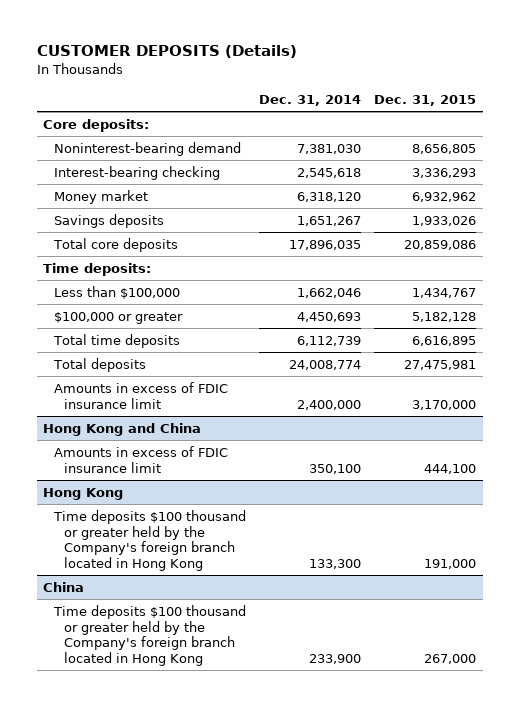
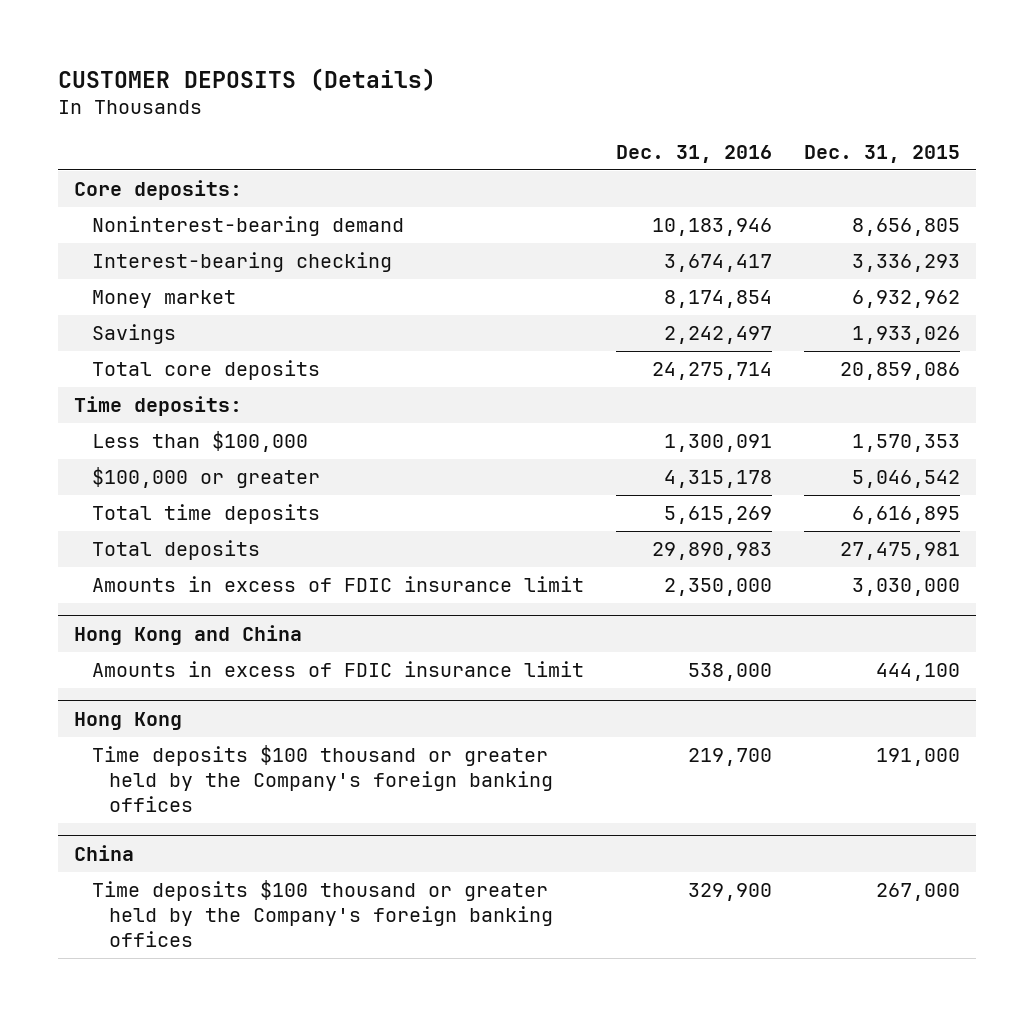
[258,94,361,106] Dec. 31, 2014 -> none
none -> [615,145,772,164] Dec. 31, 2016
[53,213,164,228] Savings deposits -> [91,324,176,345] Savings
[412,287,477,298] 1,434,767 -> [852,434,961,453] 1,570,353
[412,311,477,322] 5,182,128 -> [852,470,961,489] 5,046,542
[412,399,477,410] 3,170,000 -> [852,578,961,597] 3,030,000
[52,509,246,571] Time deposits $100 thousand or greater held by the Company's foreign branch located in Hong Kong -> [91,745,554,813] Time deposits $100 thousand or greater held by the Company's foreign banking offices
[52,604,246,666] Time deposits $100 thousand or greater held by the Company's foreign branch located in Hong Kong -> [91,880,554,948] Time deposits $100 thousand or greater held by the Company's foreign banking offices

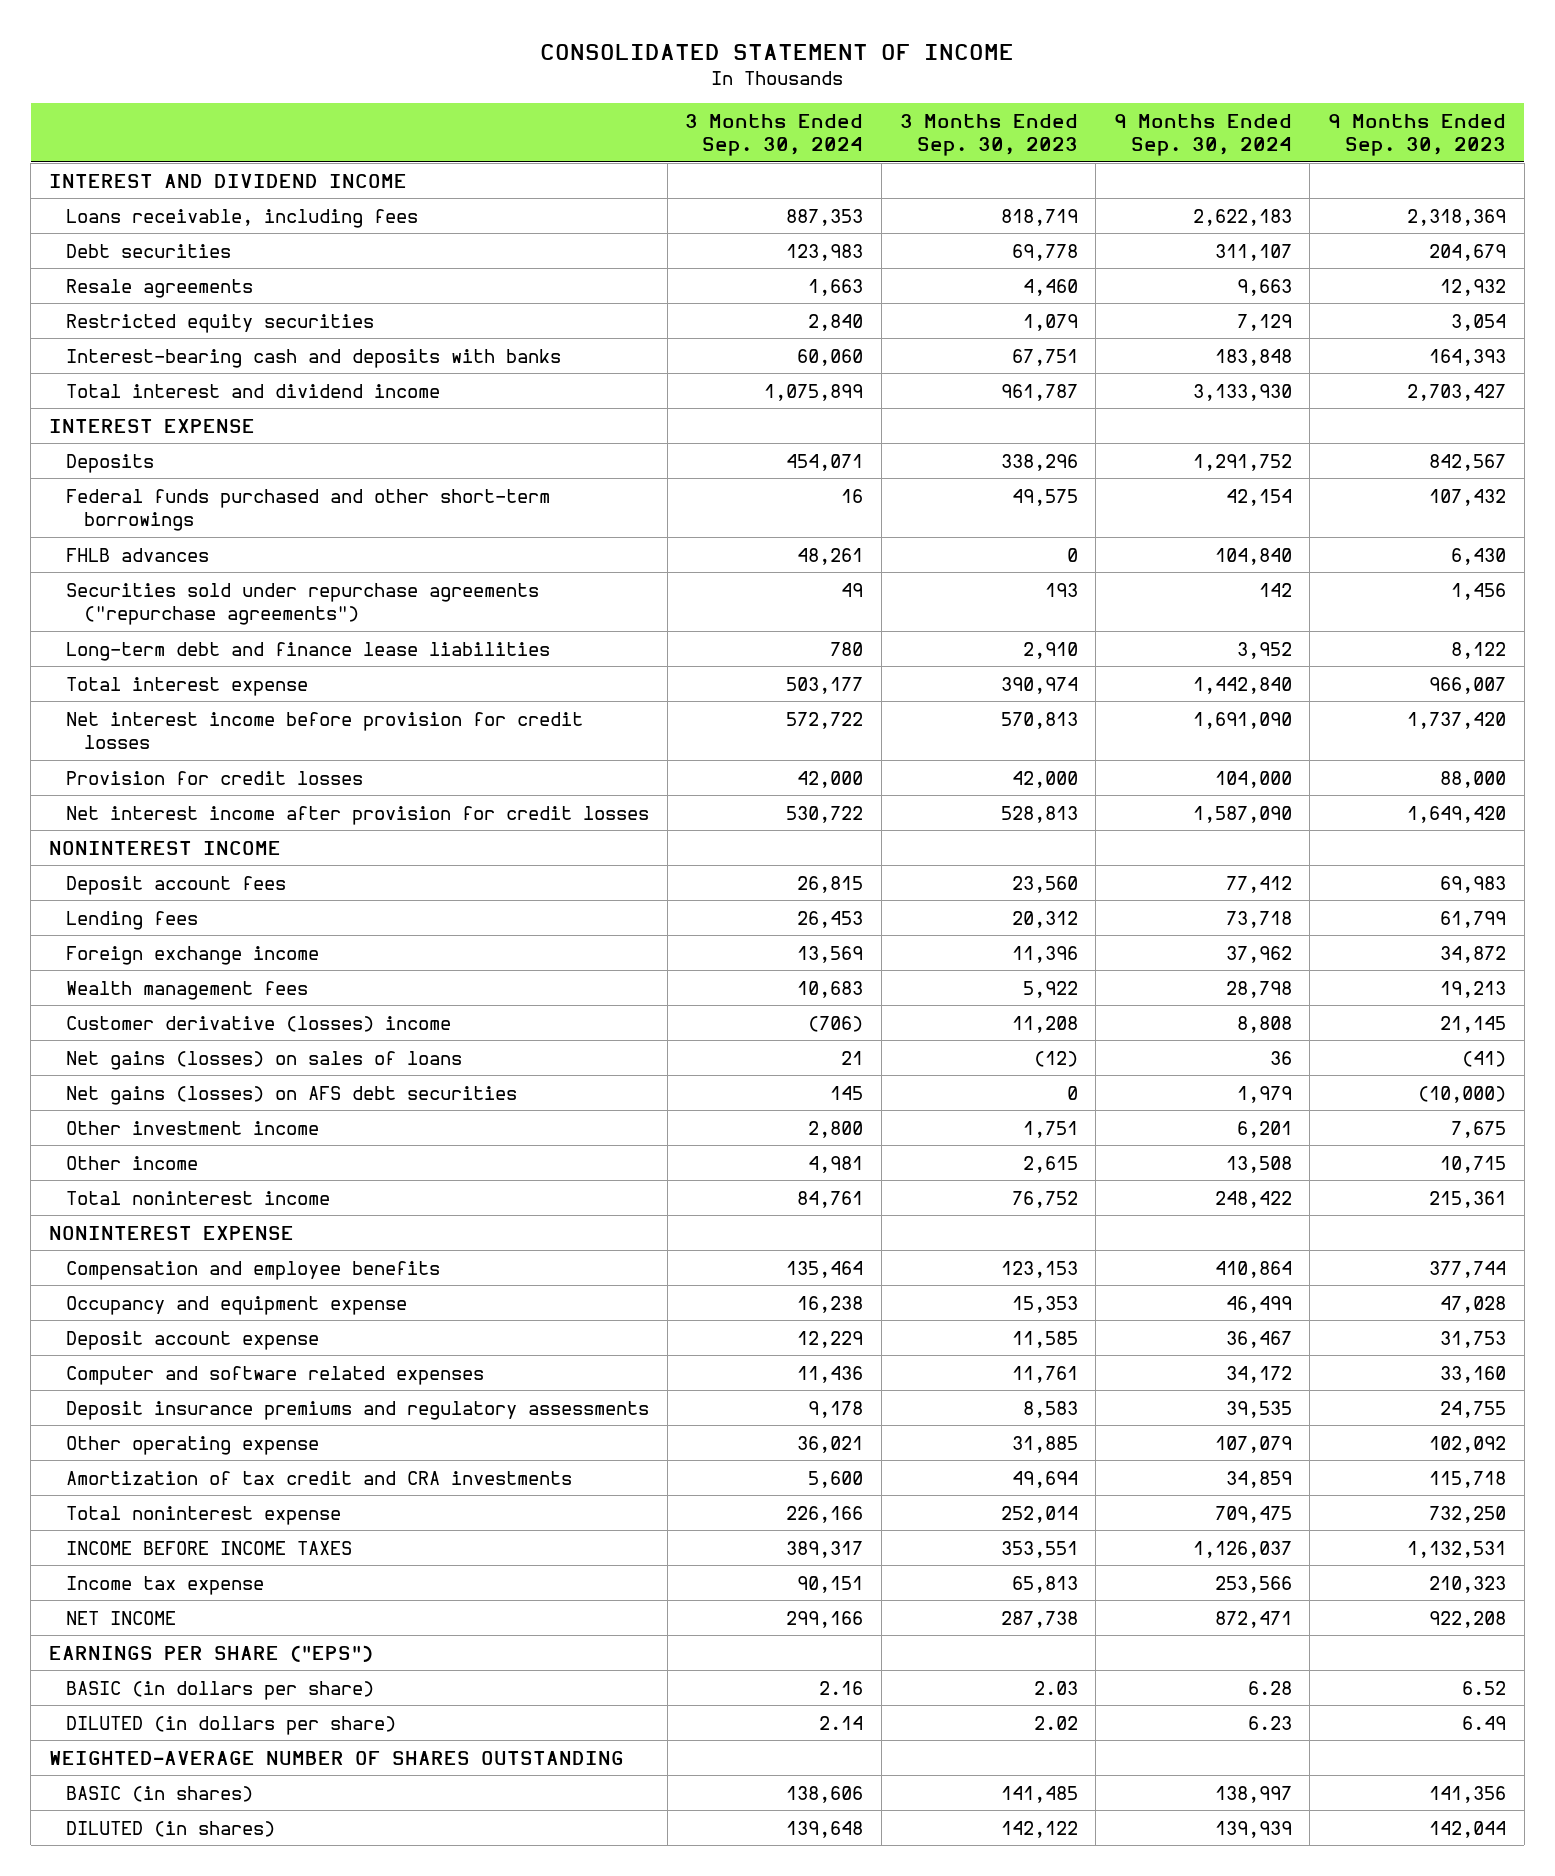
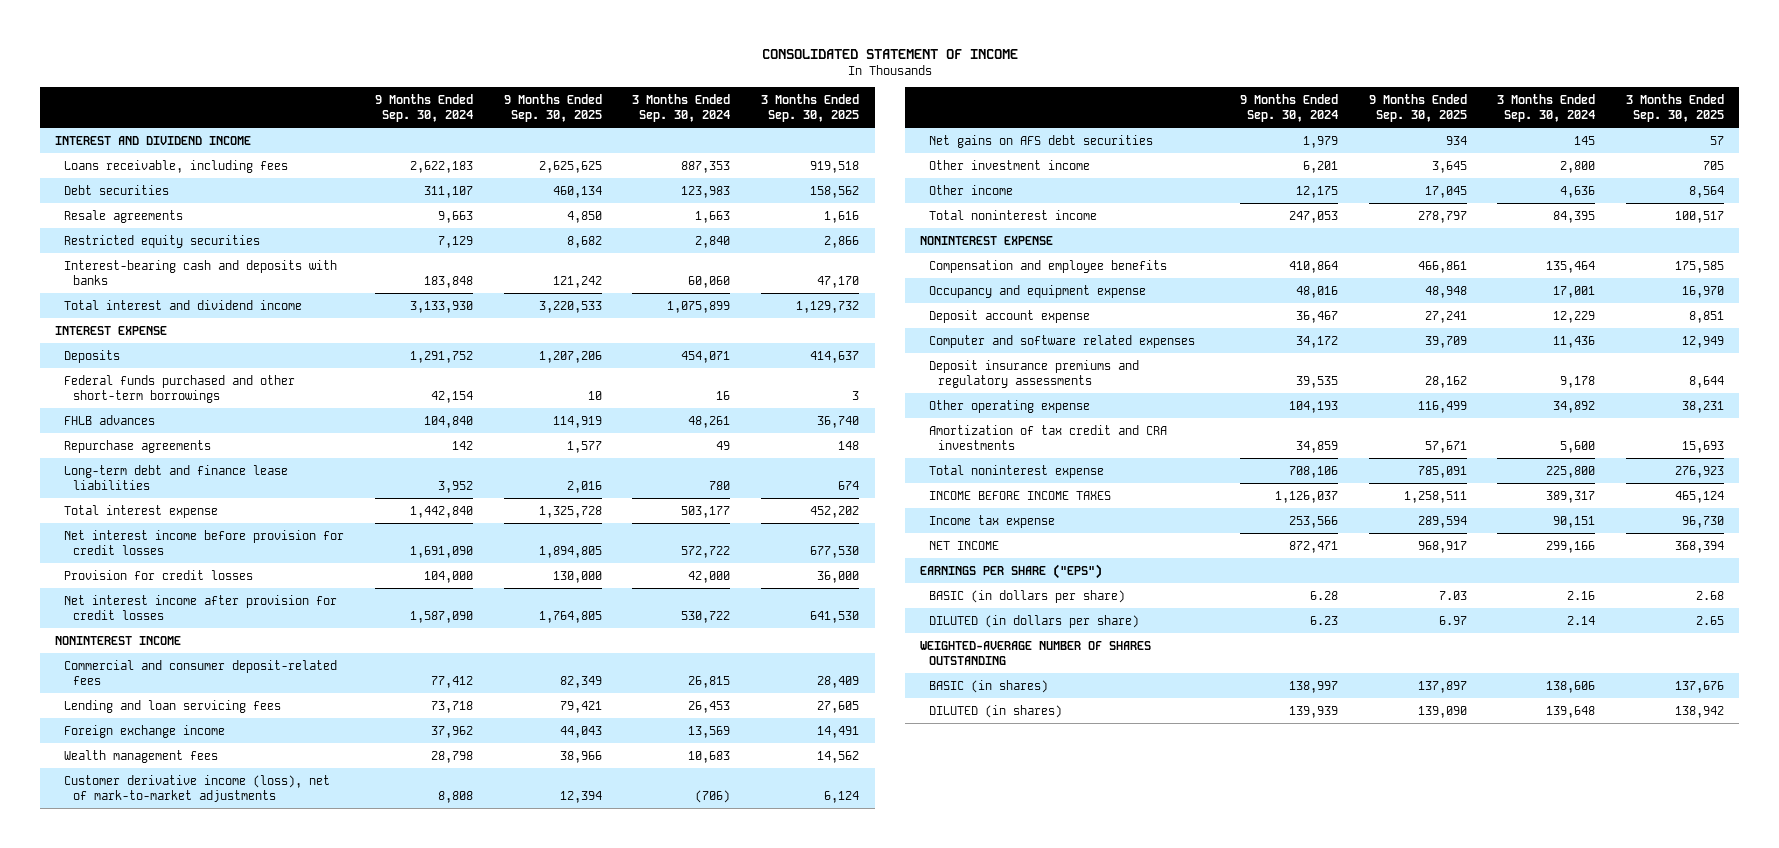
[899,113,1078,157] 3 Months Ended Sep. 30, 2023 -> none
[1327,113,1506,157] 9 Months Ended Sep. 30, 2023 -> none
none -> [503,93,602,123] 9 Months Ended Sep. 30, 2025
none -> [761,93,860,123] 3 Months Ended Sep. 30, 2025
[66,582,540,626] Securities sold under repurchase agreements ("repurchase agreements") -> [64,439,212,453] Repurchase agreements
[66,875,287,895] Deposit account fees -> [64,659,338,686] Commercial and consumer deposit-related fees
[66,910,199,930] Lending fees -> [64,699,282,713] Lending and loan servicing fees
[66,1050,463,1070] Net gains (losses) on sales of loans -> none
[66,1015,452,1032] Customer derivative (losses) income -> [64,774,331,803] Customer derivative income (loss), net of mark-to-market adjustments
[66,1085,518,1105] Net gains (losses) on AFS debt securities -> [929,134,1154,148] Net gains on AFS debt securities
[808,1155,864,1173] 4,981 -> [1560,185,1596,198] 4,636
[1225,1155,1292,1173] 13,508 -> [1295,185,1338,198] 12,175
[797,1190,864,1208] 84,761 -> [1553,210,1596,223] 84,395
[1214,1190,1292,1208] 248,422 -> [1288,210,1338,223] 247,053
[797,1295,864,1313] 16,238 -> [1553,285,1596,298] 17,001
[1225,1295,1292,1313] 46,499 -> [1295,285,1338,298] 48,016
[797,1435,864,1453] 36,021 -> [1553,400,1596,413] 34,892
[1214,1435,1292,1453] 107,079 -> [1288,400,1338,413] 104,193
[786,1505,864,1523] 226,166 -> [1546,465,1596,478] 225,800
[1214,1505,1292,1523] 709,475 -> [1288,465,1338,478] 708,106

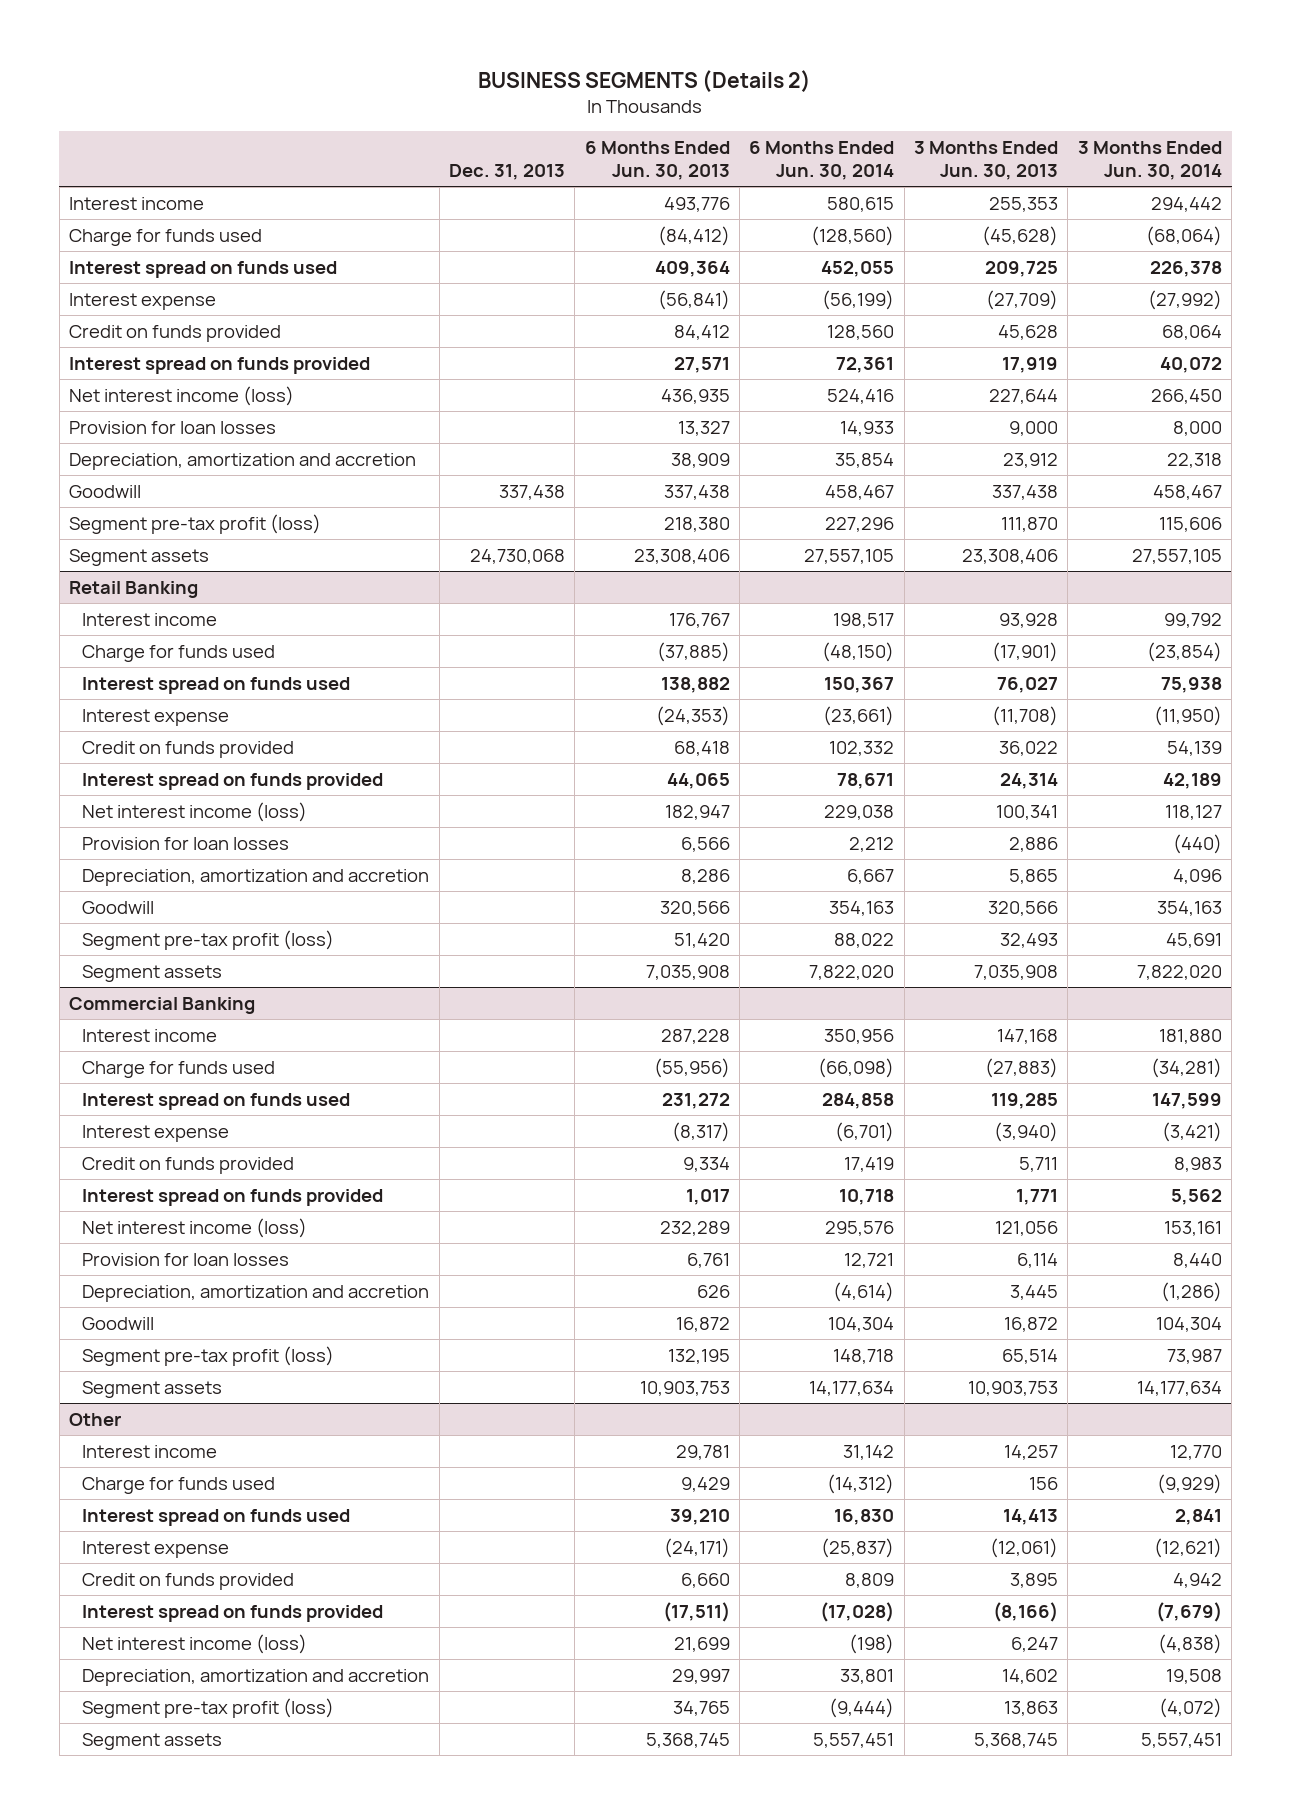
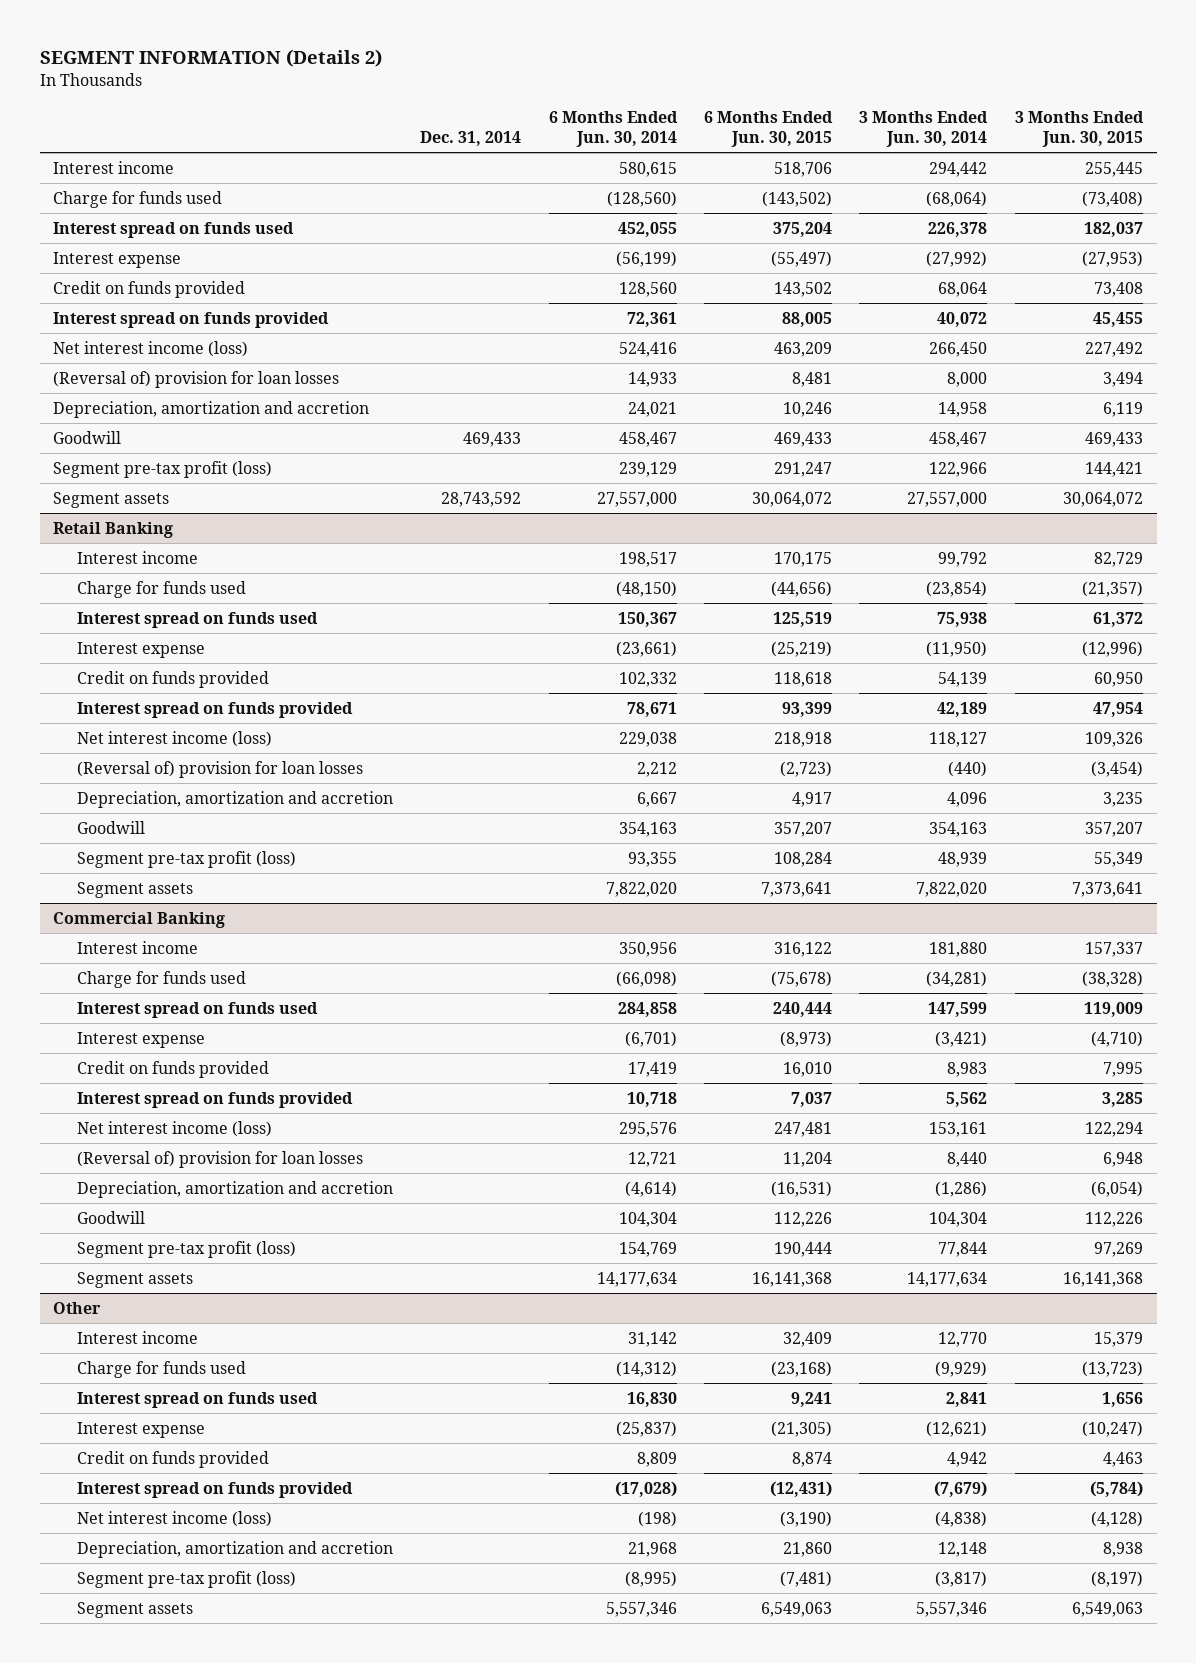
[478,69,812,92] BUSINESS SEGMENTS (Details 2) -> [39,49,382,68] SEGMENT INFORMATION (Details 2)
[448,164,565,181] Dec. 31, 2013 -> none
[584,140,730,181] 6 Months Ended Jun. 30, 2013 -> none
[914,140,1059,181] 3 Months Ended Jun. 30, 2013 -> none
none -> [420,130,522,146] Dec. 31, 2014
none -> [704,110,834,147] 6 Months Ended Jun. 30, 2015
none -> [1014,110,1144,147] 3 Months Ended Jun. 30, 2015
[68,420,276,434] Provision for loan losses -> [53,370,340,388] (Reversal of) provision for loan losses
[835,452,895,468] 35,854 -> [627,401,677,417] 24,021
[1166,452,1222,468] 22,318 -> [938,401,988,417] 14,958
[825,516,895,532] 227,296 -> [618,461,677,477] 239,129
[1158,516,1222,532] 115,606 -> [929,461,988,477] 122,966
[804,548,895,564] 27,557,105 -> [596,491,677,507] 27,557,000
[1131,548,1222,564] 27,557,105 -> [907,491,988,507] 27,557,000
[82,836,290,850] Provision for loan losses -> [76,760,363,778] (Reversal of) provision for loan losses
[834,932,895,948] 88,022 -> [627,851,677,867] 93,355
[1165,932,1222,948] 45,691 -> [938,851,988,867] 48,939
[82,1252,290,1266] Provision for loan losses -> [76,1150,363,1168] (Reversal of) provision for loan losses
[833,1348,895,1364] 148,718 -> [618,1241,677,1257] 154,769
[1166,1348,1222,1364] 73,987 -> [938,1241,988,1257] 77,844
[840,1668,895,1684] 33,801 -> [627,1541,677,1557] 21,968
[1165,1668,1222,1684] 19,508 -> [938,1541,988,1557] 12,148
[829,1697,895,1718] (9,444) -> [624,1570,677,1587] (8,995)
[1158,1697,1222,1718] (4,072) -> [935,1570,988,1587] (3,817)
[813,1732,895,1748] 5,557,451 -> [605,1601,677,1617] 5,557,346
[1140,1732,1222,1748] 5,557,451 -> [916,1601,988,1617] 5,557,346

